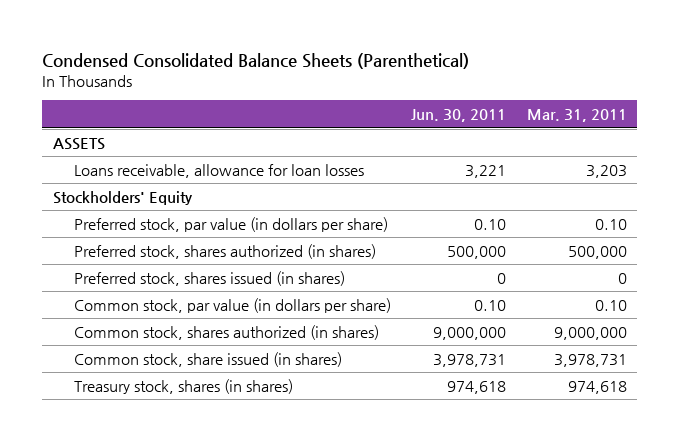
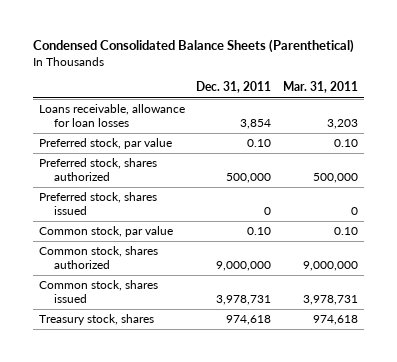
[411,109,507,123] Jun. 30, 2011 -> none
none -> [196,81,272,94] Dec. 31, 2011
[52,137,105,150] ASSETS -> none
[52,190,193,205] Stockholders' Equity -> none
[74,216,389,232] Preferred stock, par value (in dollars per share) -> [38,138,172,150] Preferred stock, par value
[74,243,377,259] Preferred stock, shares authorized (in shares) -> [38,158,157,181] Preferred stock, shares authorized
[74,270,346,286] Preferred stock, shares issued (in shares) -> [38,192,157,215] Preferred stock, shares issued
[74,297,392,313] Common stock, par value (in dollars per share) -> [38,226,173,238] Common stock, par value
[74,324,380,340] Common stock, shares authorized (in shares) -> [38,246,158,269] Common stock, shares authorized
[74,351,343,367] Common stock, share issued (in shares) -> [38,280,158,303] Common stock, shares issued
[74,378,294,394] Treasury stock, shares (in shares) -> [38,314,154,326] Treasury stock, shares

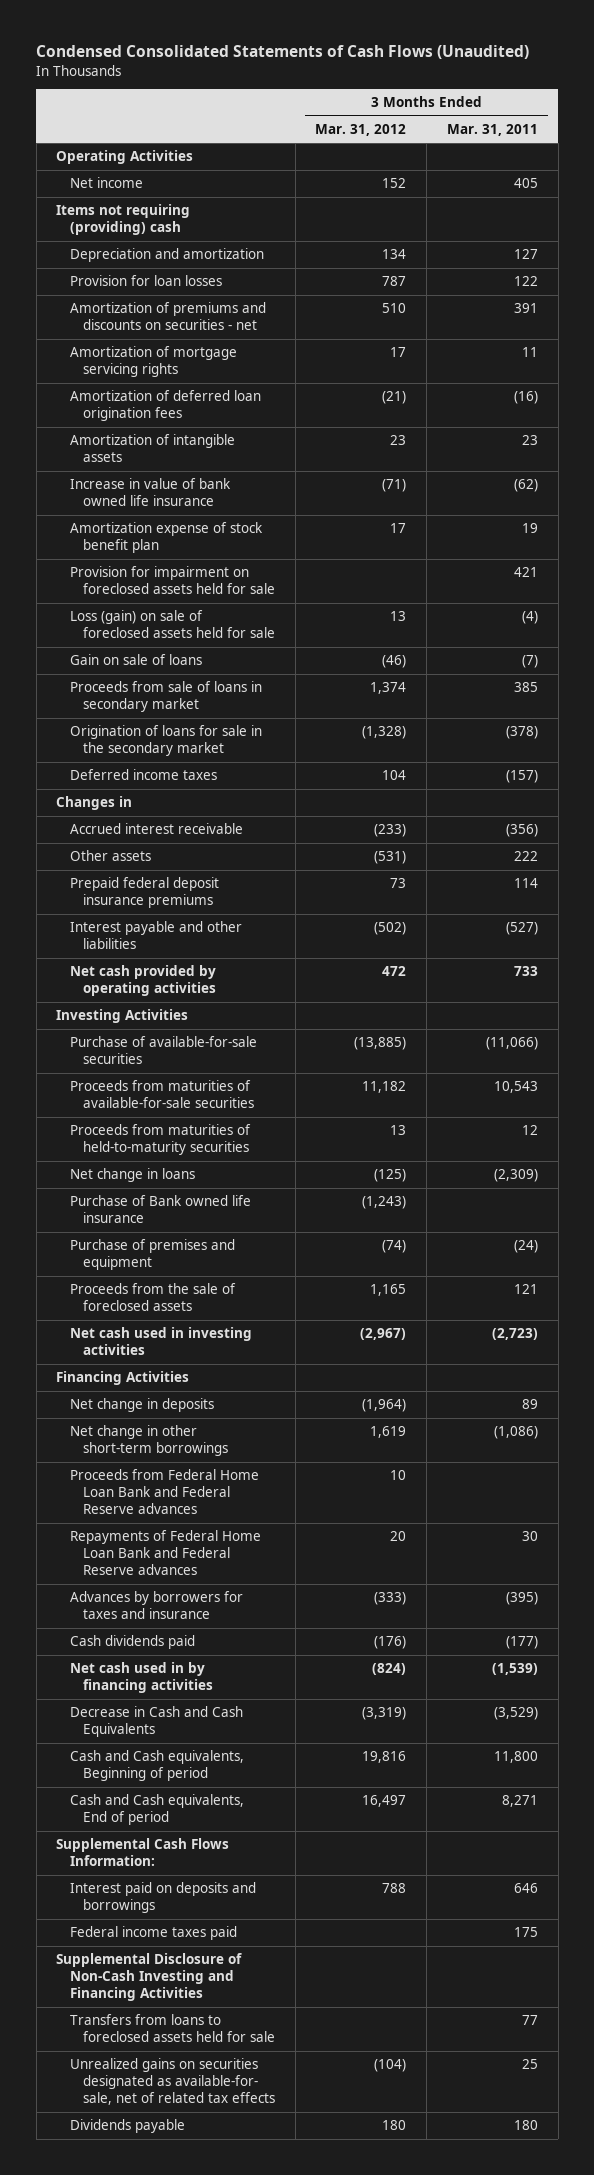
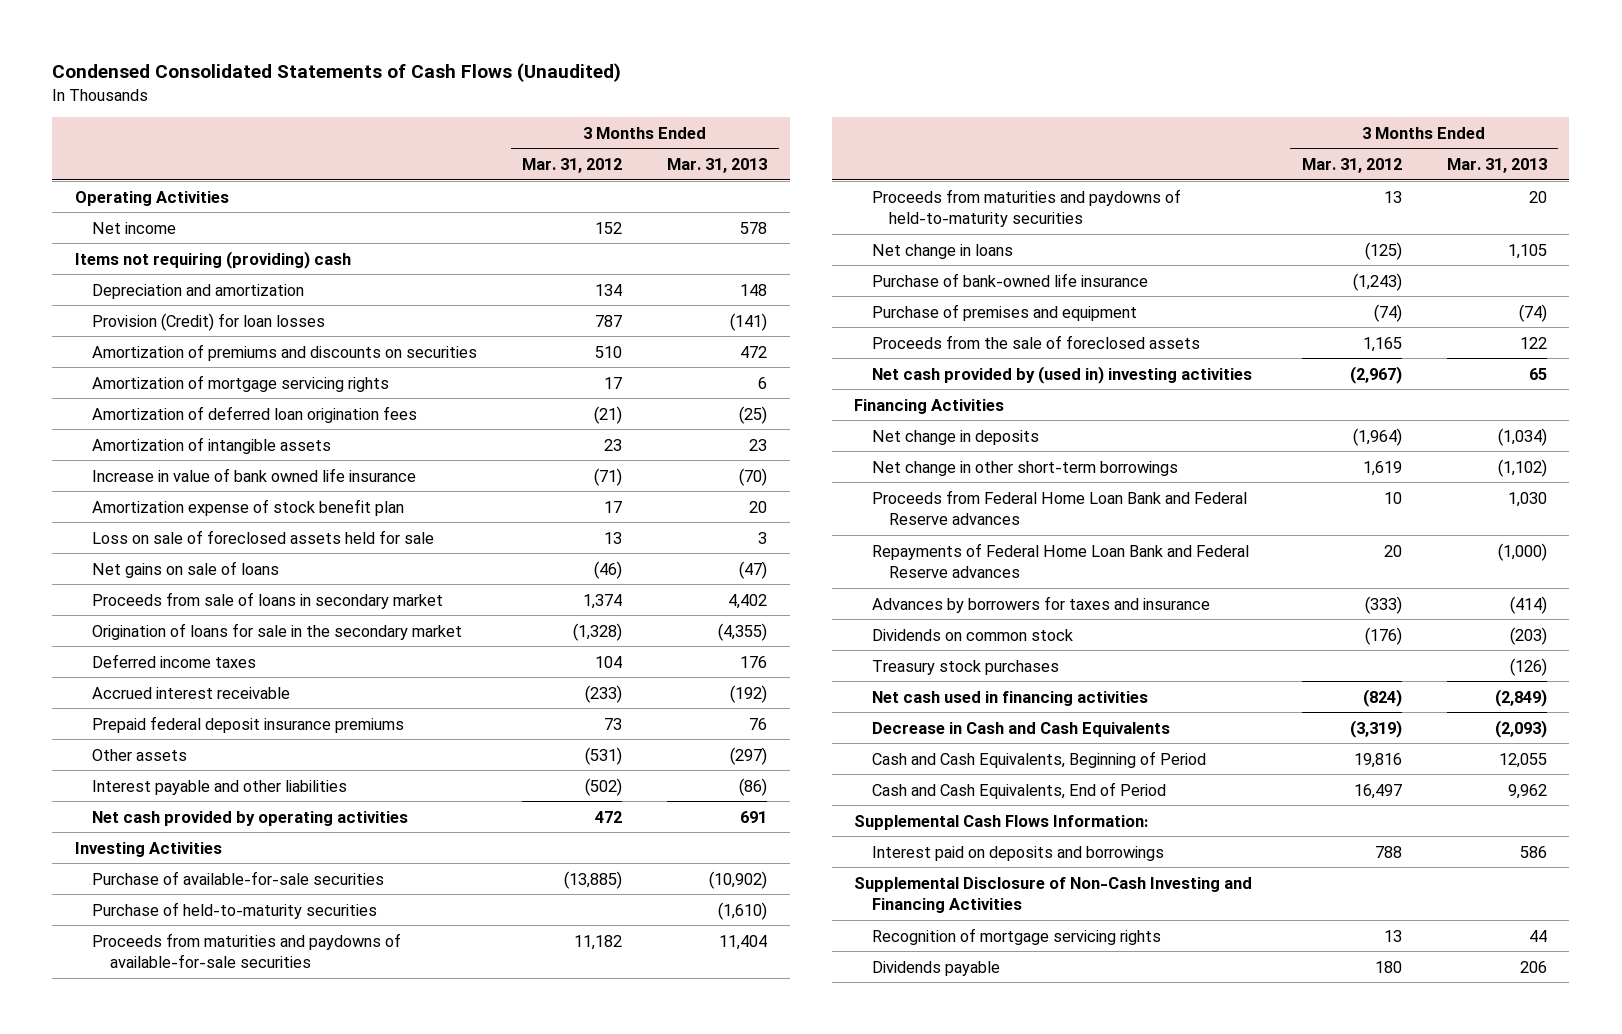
[446,123,538,136] Mar. 31, 2011 -> none
none -> [667,158,768,174] Mar. 31, 2013
[69,275,222,287] Provision for loan losses -> [92,312,326,331] Provision (Credit) for loan losses
[69,302,266,331] Amortization of premiums and discounts on securities - net -> [92,343,478,361] Amortization of premiums and discounts on securities
[69,566,275,595] Provision for impairment on foreclosed assets held for sale -> none
[69,610,275,639] Loss (gain) on sale of foreclosed assets held for sale -> [92,529,435,544] Loss on sale of foreclosed assets held for sale
[69,654,202,666] Gain on sale of loans -> [92,560,280,578] Net gains on sale of loans
[56,796,133,811] Changes in -> none
[69,850,151,862] Other assets -> [92,748,188,761] Other assets
none -> [92,901,378,919] Purchase of held-to-maturity securities
[69,1080,254,1109] Proceeds from maturities of available-for-sale securities -> [92,932,402,969] Proceeds from maturities and paydowns of available-for-sale securities
[69,1124,251,1156] Proceeds from maturities of held-to-maturity securities -> [871,188,1181,228] Proceeds from maturities and paydowns of held-to-maturity securities
[69,1195,251,1224] Purchase of Bank owned life insurance -> [871,272,1148,287] Purchase of bank-owned life insurance
[69,1327,252,1356] Net cash used in investing activities -> [871,365,1252,384] Net cash provided by (used in) investing activities
[69,1635,195,1650] Cash dividends paid -> [871,628,1073,641] Dividends on common stock
none -> [871,659,1059,675] Treasury stock purchases
[69,1662,213,1694] Net cash used in by financing activities -> [871,690,1148,706] Net cash used in financing activities
[69,1750,244,1782] Cash and Cash equivalents, Beginning of period -> [871,750,1206,768] Cash and Cash Equivalents, Beginning of Period
[69,1794,244,1826] Cash and Cash equivalents, End of period -> [871,781,1166,799] Cash and Cash Equivalents, End of Period
[69,1926,237,1941] Federal income taxes paid -> none
[69,2014,275,2043] Transfers from loans to foreclosed assets held for sale -> none
[69,2058,275,2106] Unrealized gains on securities designated as available-for- sale, net of related tax effects -> none
none -> [871,927,1161,945] Recognition of mortgage servicing rights

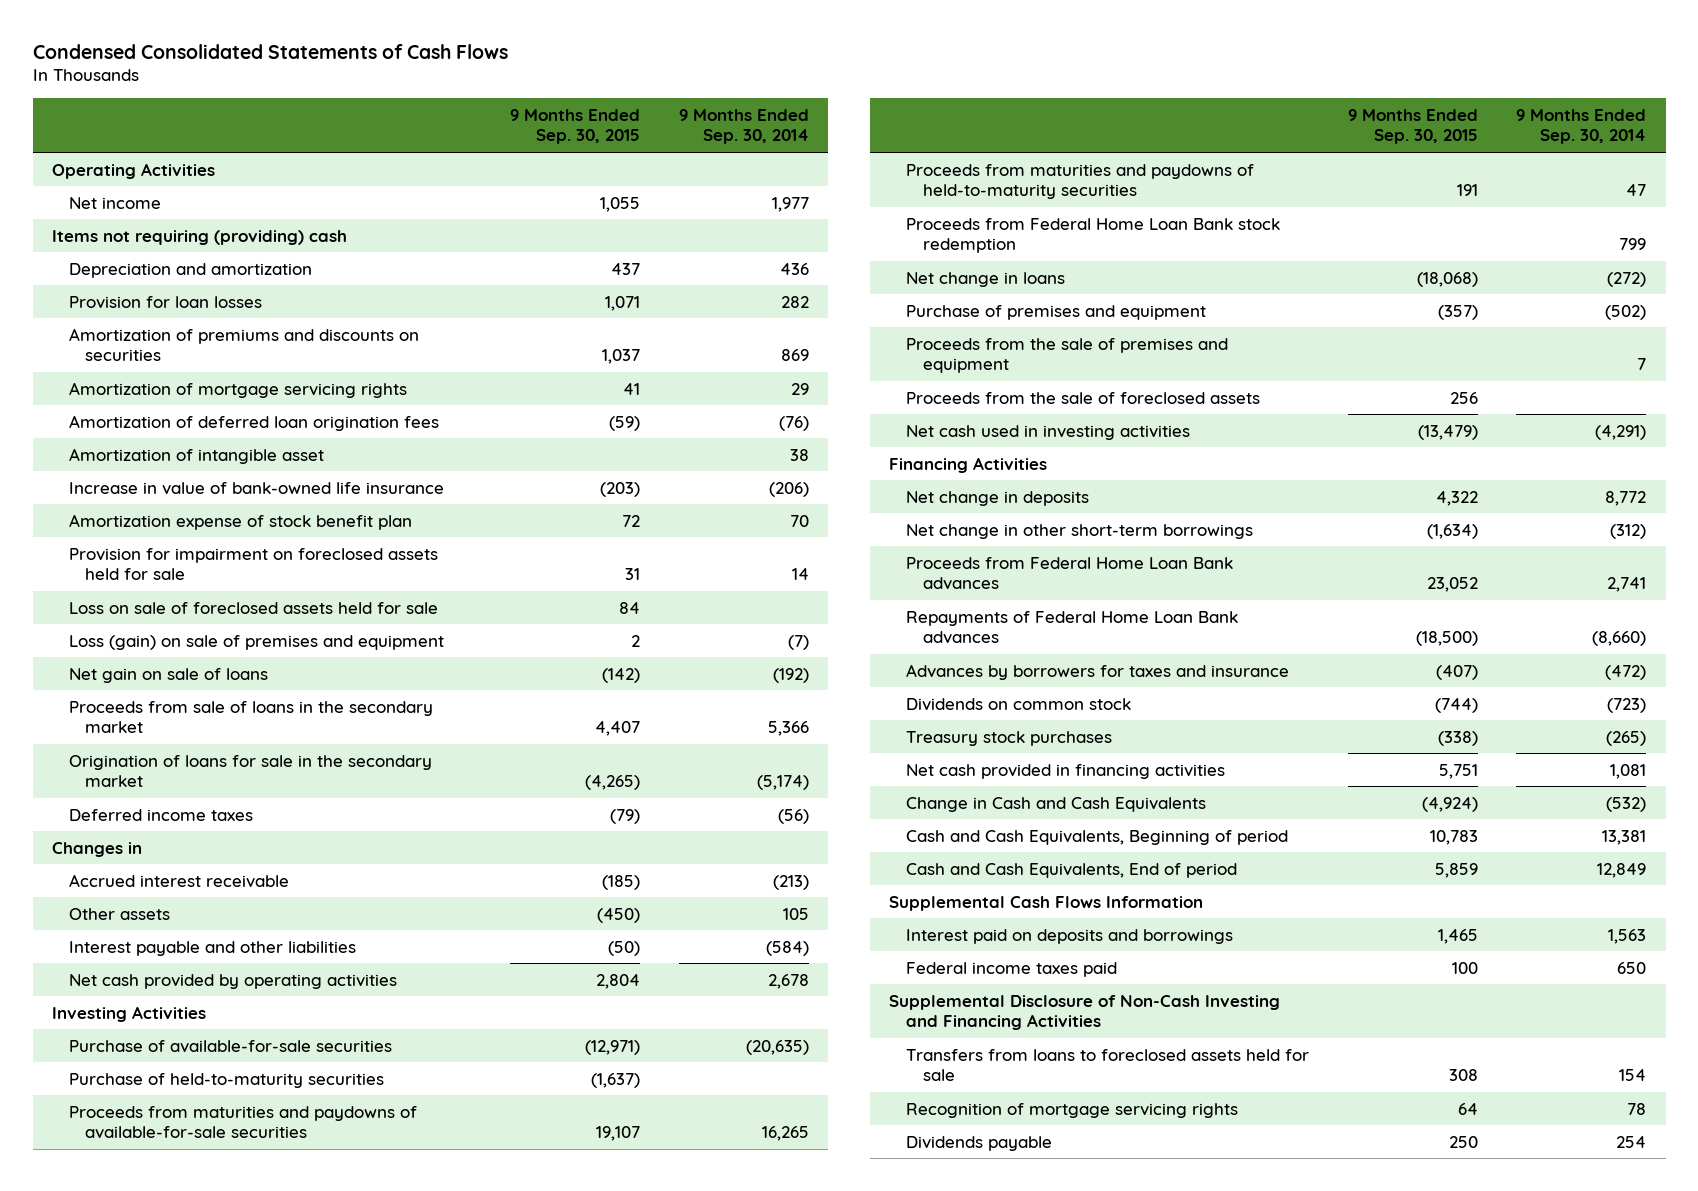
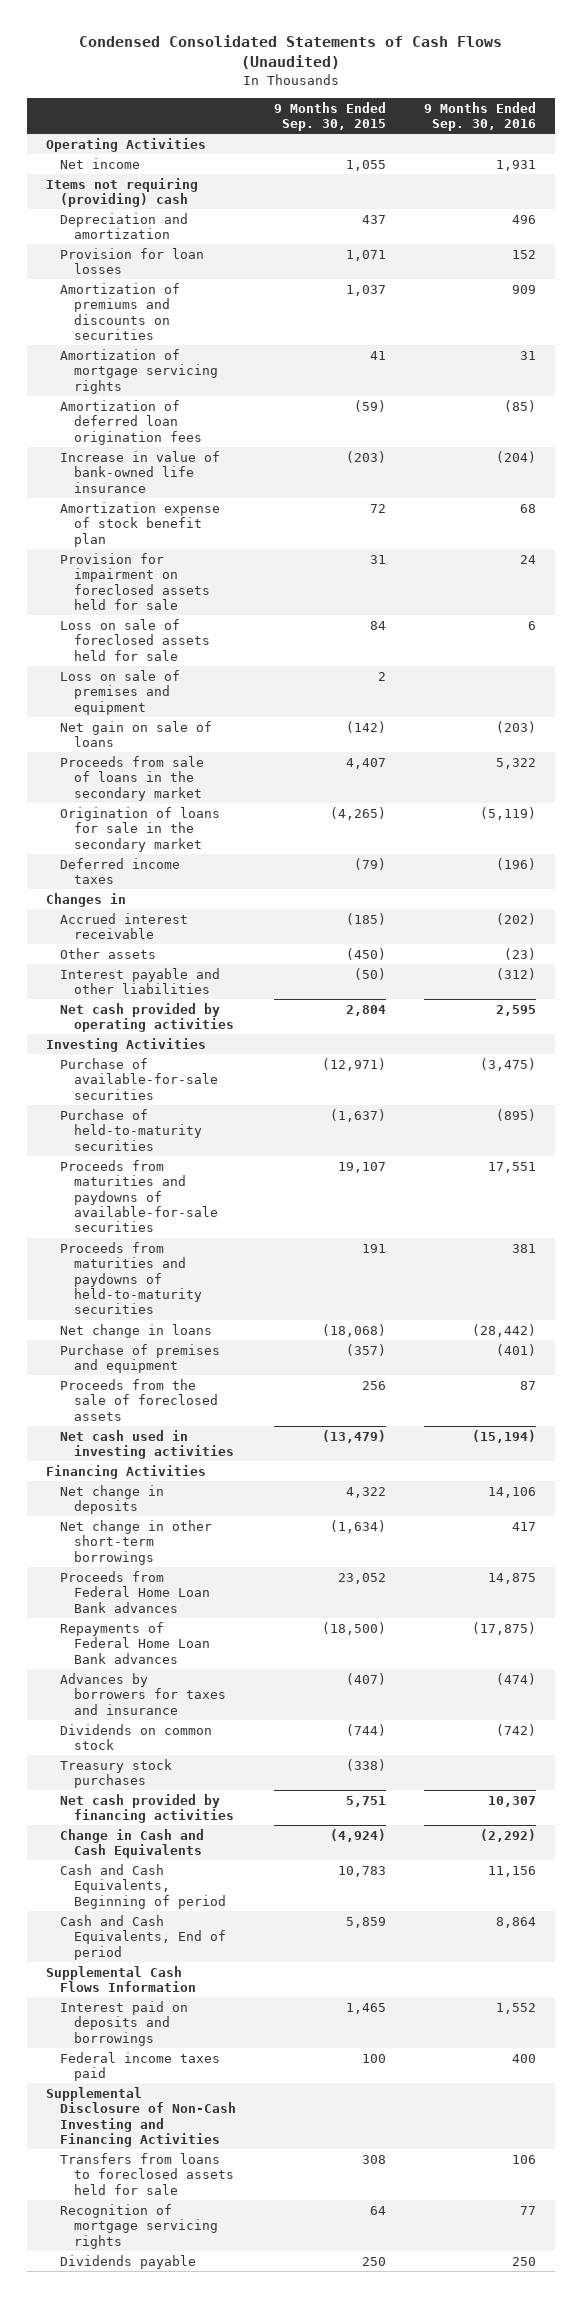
[32,43,508,59] Condensed Consolidated Statements of Cash Flows -> [79,35,503,70] Condensed Consolidated Statements of Cash Flows (Unaudited)
[678,108,809,145] 9 Months Ended Sep. 30, 2014 -> none
none -> [424,101,537,132] 9 Months Ended Sep. 30, 2016
[68,447,324,464] Amortization of intangible asset -> none
[68,634,444,650] Loss (gain) on sale of premises and equipment -> [60,669,181,715] Loss on sale of premises and equipment
[906,217,1281,254] Proceeds from Federal Home Loan Bank stock redemption -> none
[906,337,1229,374] Proceeds from the sale of premises and equipment -> none
[906,763,1226,779] Net cash provided in financing activities -> [60,1793,235,1824] Net cash provided by financing activities

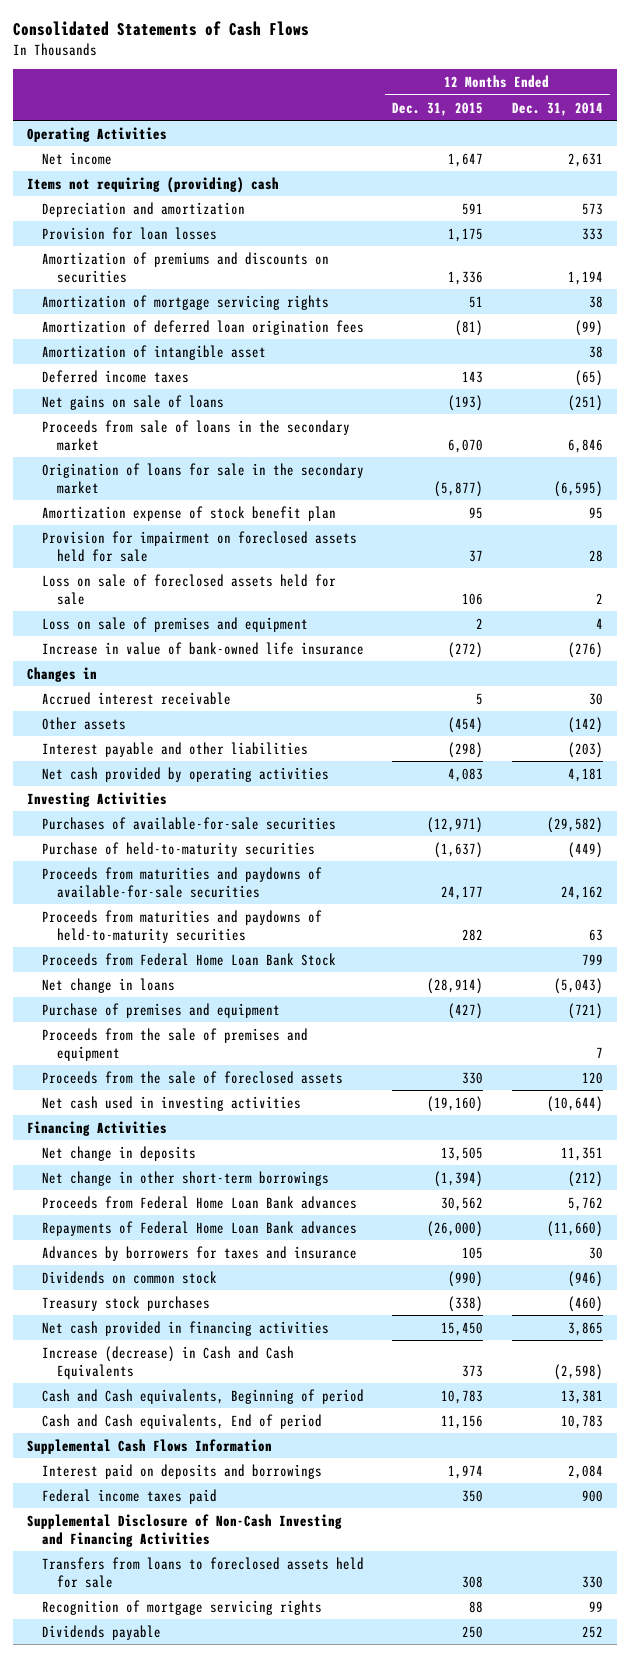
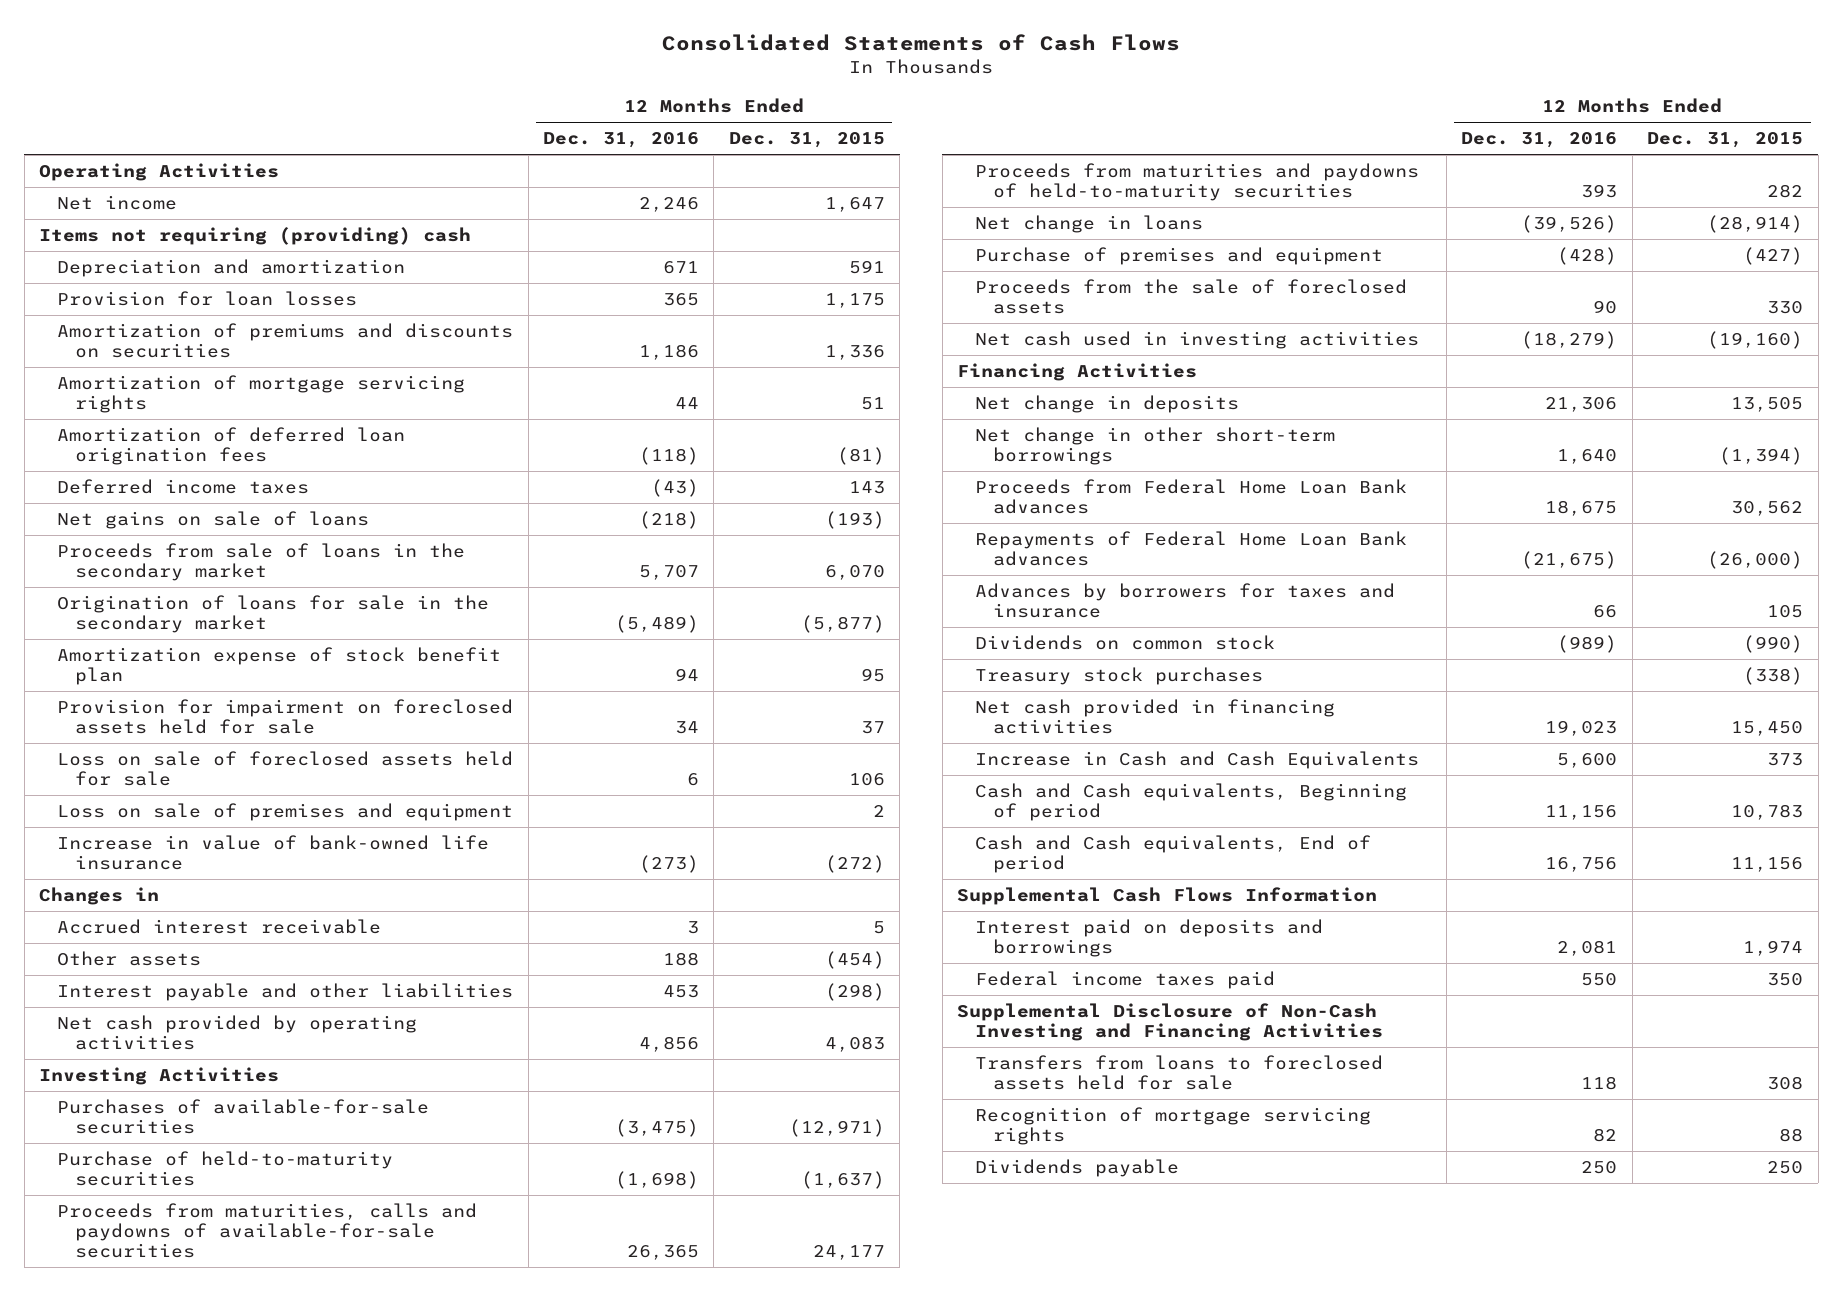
[511,101,603,116] Dec. 31, 2014 -> none
none -> [542,132,699,149] Dec. 31, 2016
[41,344,266,360] Amortization of intangible asset -> none
[41,866,322,898] Proceeds from maturities and paydowns of available-for-sale securities -> [57,1202,478,1259] Proceeds from maturities, calls and paydowns of available-for-sale securities
[41,952,336,966] Proceeds from Federal Home Loan Bank Stock -> none
[41,1027,308,1061] Proceeds from the sale of premises and equipment -> none
[41,1345,294,1379] Increase (decrease) in Cash and Cash Equivalents -> [975,750,1420,769] Increase in Cash and Cash Equivalents

